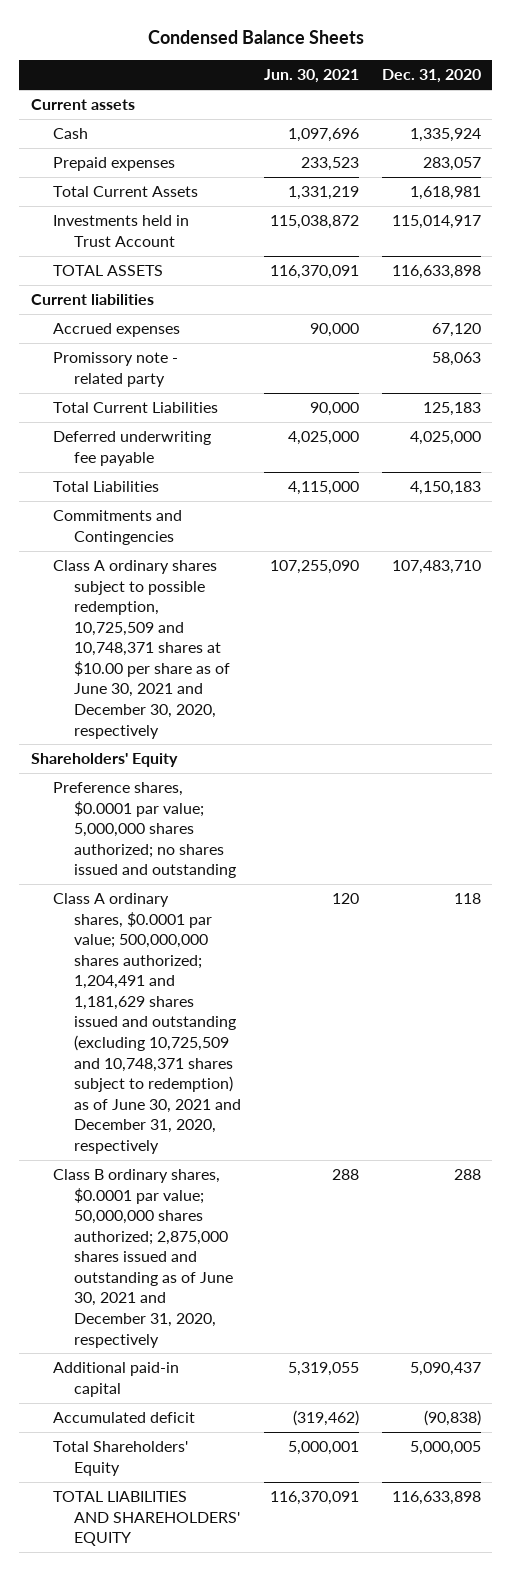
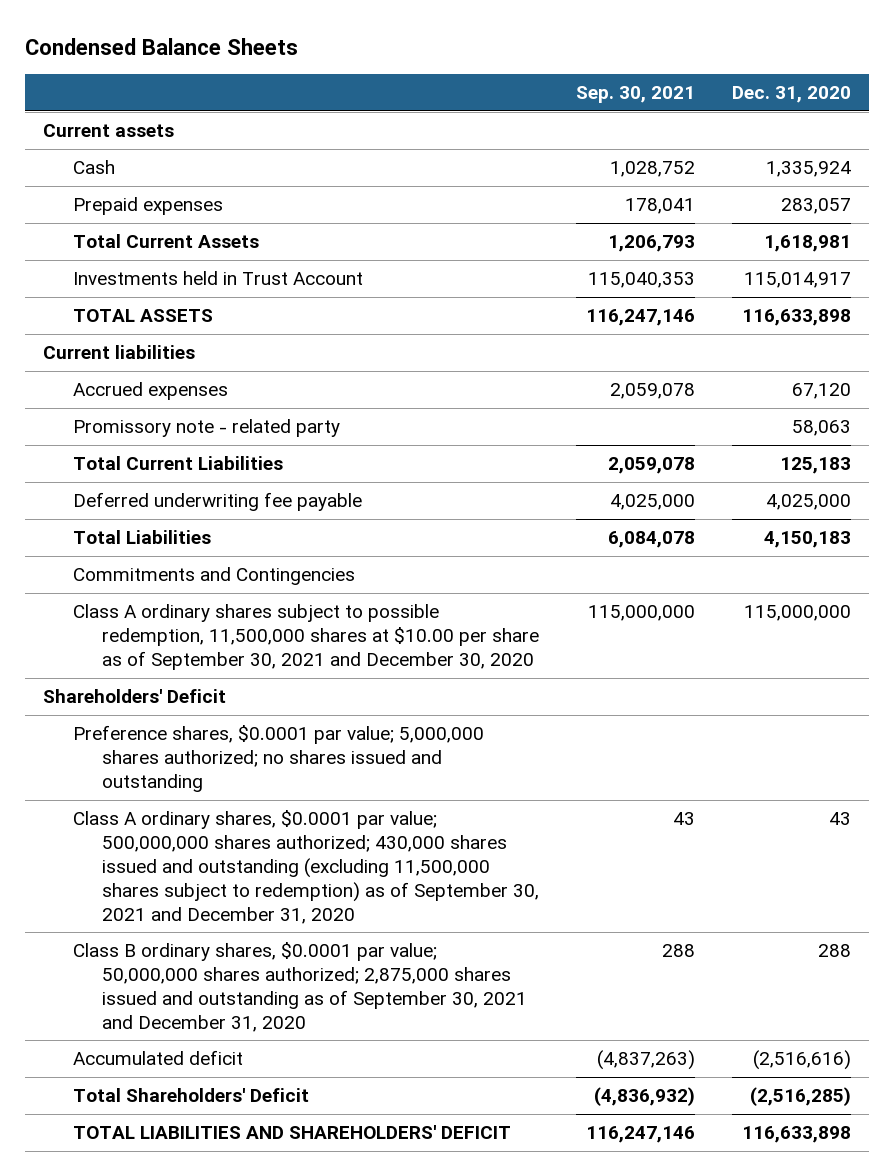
[264,69,360,84] Jun. 30, 2021 -> none
none -> [575,86,695,104] Sep. 30, 2021
[52,560,231,739] Class A ordinary shares subject to possible redemption, 10,725,509 and 10,748,371 shares at $10.00 per share as of June 30, 2021 and December 30, 2020, respectively -> [72,604,540,670] Class A ordinary shares subject to possible redemption, 11,500,000 shares at $10.00 per share as of September 30, 2021 and December 30, 2020
[391,560,481,575] 107,483,710 -> [743,605,851,622] 115,000,000
[30,753,178,768] Shareholders' Equity -> [43,689,227,704] Shareholders' Deficit
[52,1362,179,1397] Additional paid-in capital -> none
[52,893,242,1154] Class A ordinary shares, $0.0001 par value; 500,000,000 shares authorized; 1,204,491 and 1,181,629 shares issued and outstanding (excluding 10,725,509 and 10,748,371 shares subject to redemption) as of June 30, 2021 and December 31, 2020, respectively -> [72,810,540,924] Class A ordinary shares, $0.0001 par value; 500,000,000 shares authorized; 430,000 shares issued and outstanding (excluding 11,500,000 shares subject to redemption) as of September 30, 2021 and December 31, 2020
[453,893,481,905] 118 -> [828,812,851,826] 43
[52,1169,234,1348] Class B ordinary shares, $0.0001 par value; 50,000,000 shares authorized; 2,875,000 shares issued and outstanding as of June 30, 2021 and December 31, 2020, respectively -> [72,942,528,1032] Class B ordinary shares, $0.0001 par value; 50,000,000 shares authorized; 2,875,000 shares issued and outstanding as of September 30, 2021 and December 31, 2020
[423,1410,481,1427] (90,838) -> [752,1050,851,1071] (2,516,616)
[52,1441,188,1476] Total Shareholders' Equity -> [72,1088,309,1103] Total Shareholders' Deficit
[409,1441,481,1456] 5,000,005 -> [749,1087,851,1107] (2,516,285)
[52,1491,241,1547] TOTAL LIABILITIES AND SHAREHOLDERS' EQUITY -> [72,1125,511,1140] TOTAL LIABILITIES AND SHAREHOLDERS' DEFICIT

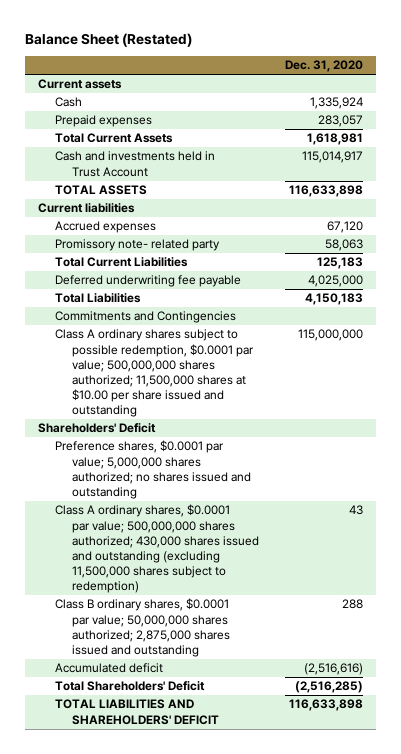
[24,37,298,55] Condensed Balance Sheets -> [24,32,192,47] Balance Sheet (Restated)
[575,86,695,104] Sep. 30, 2021 -> none
[72,271,363,286] Investments held in Trust Account -> [55,151,216,177] Cash and investments held in Trust Account
[72,419,340,438] Promissory note - related party -> [55,239,221,252] Promissory note- related party
[72,604,540,670] Class A ordinary shares subject to possible redemption, 11,500,000 shares at $10.00 per share as of September 30, 2021 and December 30, 2020 -> [55,329,254,418] Class A ordinary shares subject to possible redemption, $0.0001 par value; 500,000,000 shares authorized; 11,500,000 shares at $10.00 per share issued and outstanding
[72,810,540,924] Class A ordinary shares, $0.0001 par value; 500,000,000 shares authorized; 430,000 shares issued and outstanding (excluding 11,500,000 shares subject to redemption) as of September 30, 2021 and December 31, 2020 -> [55,504,259,594] Class A ordinary shares, $0.0001 par value; 500,000,000 shares authorized; 430,000 shares issued and outstanding (excluding 11,500,000 shares subject to redemption)
[72,942,528,1032] Class B ordinary shares, $0.0001 par value; 50,000,000 shares authorized; 2,875,000 shares issued and outstanding as of September 30, 2021 and December 31, 2020 -> [55,598,230,657] Class B ordinary shares, $0.0001 par value; 50,000,000 shares authorized; 2,875,000 shares issued and outstanding

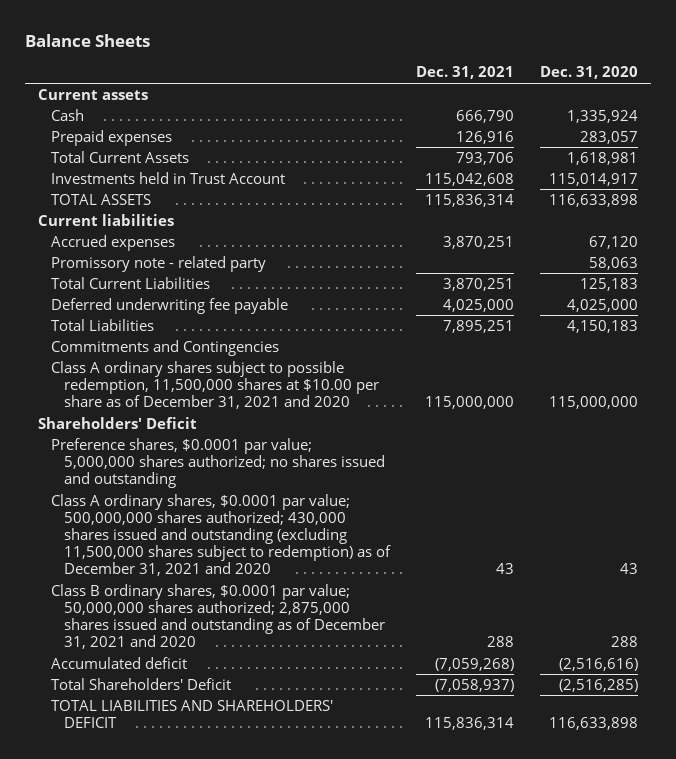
[24,32,192,47] Balance Sheet (Restated) -> [25,34,151,48] Balance Sheets
none -> [416,66,515,80] Dec. 31, 2021
[55,151,216,177] Cash and investments held in Trust Account -> [51,171,286,184] Investments held in Trust Account
[55,239,221,252] Promissory note- related party -> [51,255,267,272] Promissory note - related party
[55,329,254,418] Class A ordinary shares subject to possible redemption, $0.0001 par value; 500,000,000 shares authorized; 11,500,000 shares at $10.00 per share issued and outstanding -> [51,360,380,410] Class A ordinary shares subject to possible redemption, 11,500,000 shares at $10.00 per share as of December 31, 2021 and 2020
[55,504,259,594] Class A ordinary shares, $0.0001 par value; 500,000,000 shares authorized; 430,000 shares issued and outstanding (excluding 11,500,000 shares subject to redemption) -> [51,493,392,577] Class A ordinary shares, $0.0001 par value; 500,000,000 shares authorized; 430,000 shares issued and outstanding (excluding 11,500,000 shares subject to redemption) as of December 31, 2021 and 2020
[55,598,230,657] Class B ordinary shares, $0.0001 par value; 50,000,000 shares authorized; 2,875,000 shares issued and outstanding -> [51,583,386,650] Class B ordinary shares, $0.0001 par value; 50,000,000 shares authorized; 2,875,000 shares issued and outstanding as of December 31, 2021 and 2020

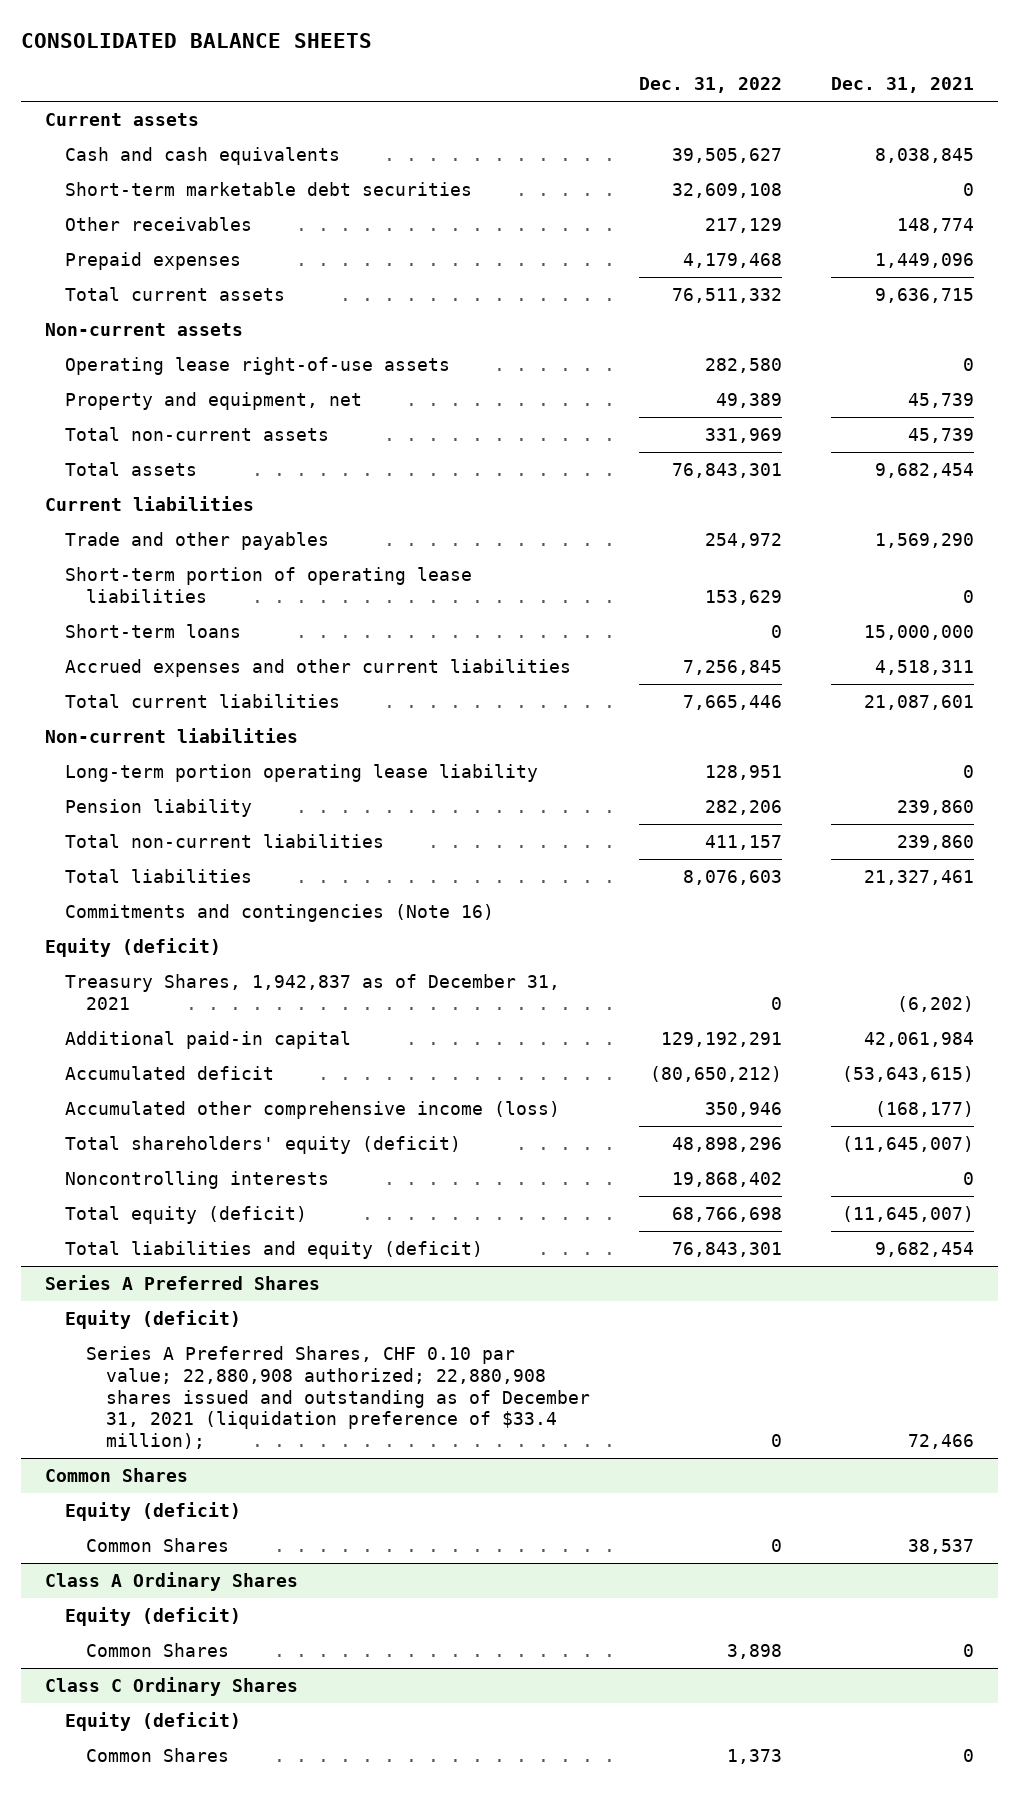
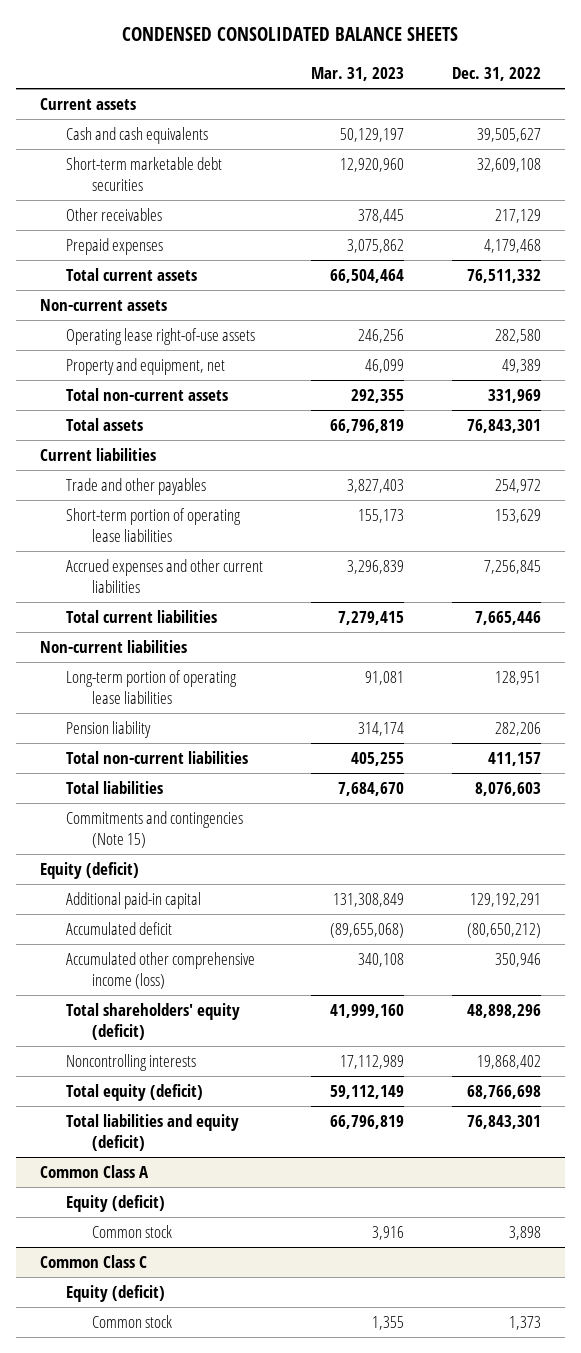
[20,32,372,48] CONSOLIDATED BALANCE SHEETS -> [122,27,459,42] CONDENSED CONSOLIDATED BALANCE SHEETS
[830,76,974,93] Dec. 31, 2021 -> none
none -> [311,66,405,81] Mar. 31, 2023
[65,624,242,639] Short-term loans -> none
[65,764,539,783] Long-term portion operating lease liability -> [66,669,238,704] Long-term portion of operating lease liabilities
[65,904,495,923] Commitments and contingencies (Note 16) -> [66,810,244,848] Commitments and contingencies (Note 15)
[65,974,561,1010] Treasury Shares, 1,942,837 as of December 31, 2021 -> none
[44,1275,320,1291] Series A Preferred Shares -> none
[65,1310,242,1330] Equity (deficit) -> none
[85,1346,591,1449] Series A Preferred Shares, CHF 0.10 par value; 22,880,908 authorized; 22,880,908 shares issued and outstanding as of December 31, 2021 (liquidation preference of $33.4 million); -> none
[44,1468,188,1483] Common Shares -> none
[65,1502,242,1522] Equity (deficit) -> none
[85,1538,229,1553] Common Shares -> none
[44,1572,298,1592] Class A Ordinary Shares -> [39,1164,149,1178] Common Class A
[85,1643,229,1658] Common Shares -> [92,1224,173,1238] Common stock
[44,1677,298,1697] Class C Ordinary Shares -> [39,1254,147,1268] Common Class C
[85,1748,229,1763] Common Shares -> [92,1314,173,1328] Common stock

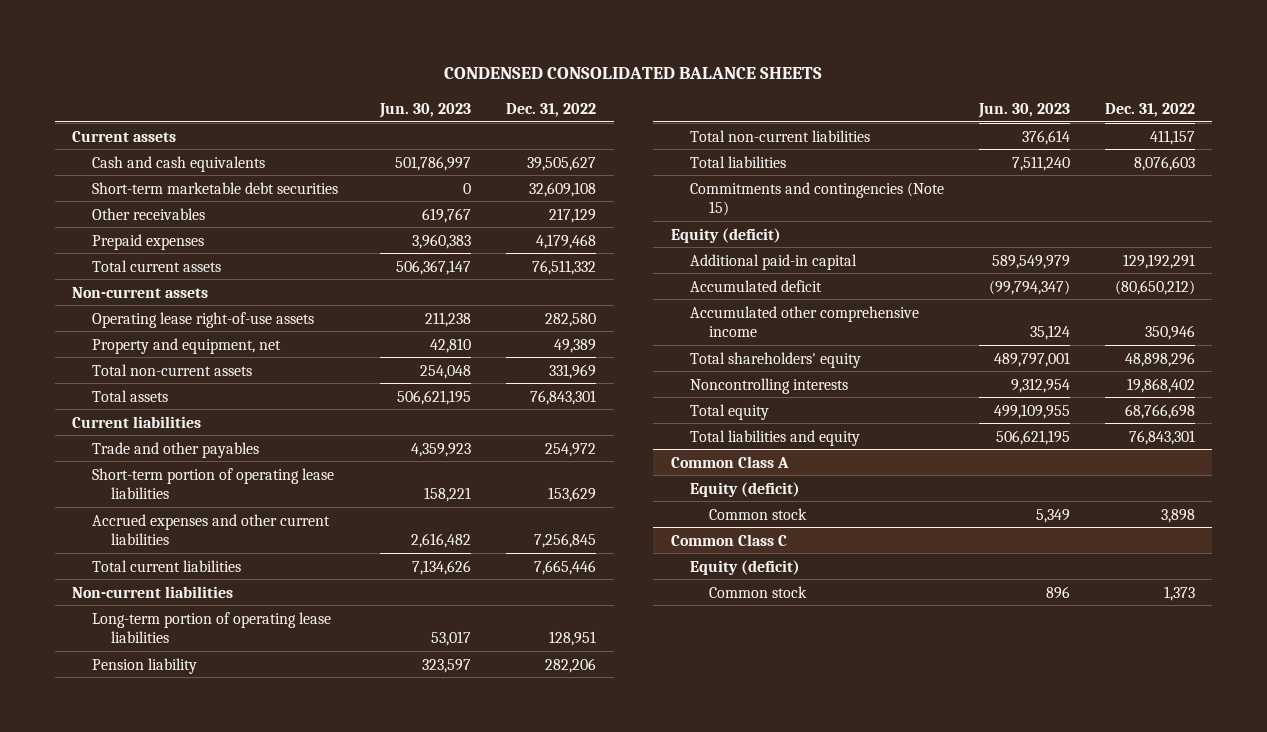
[311,66,405,81] Mar. 31, 2023 -> none
none -> [379,102,472,118] Jun. 30, 2023
[66,951,256,989] Accumulated other comprehensive income (loss) -> [689,305,919,338] Accumulated other comprehensive income
[66,1002,241,1040] Total shareholders' equity (deficit) -> [689,351,861,368] Total shareholders' equity
[66,1083,204,1101] Total equity (deficit) -> [689,403,769,420] Total equity
[66,1113,240,1151] Total liabilities and equity (deficit) -> [689,429,860,446] Total liabilities and equity

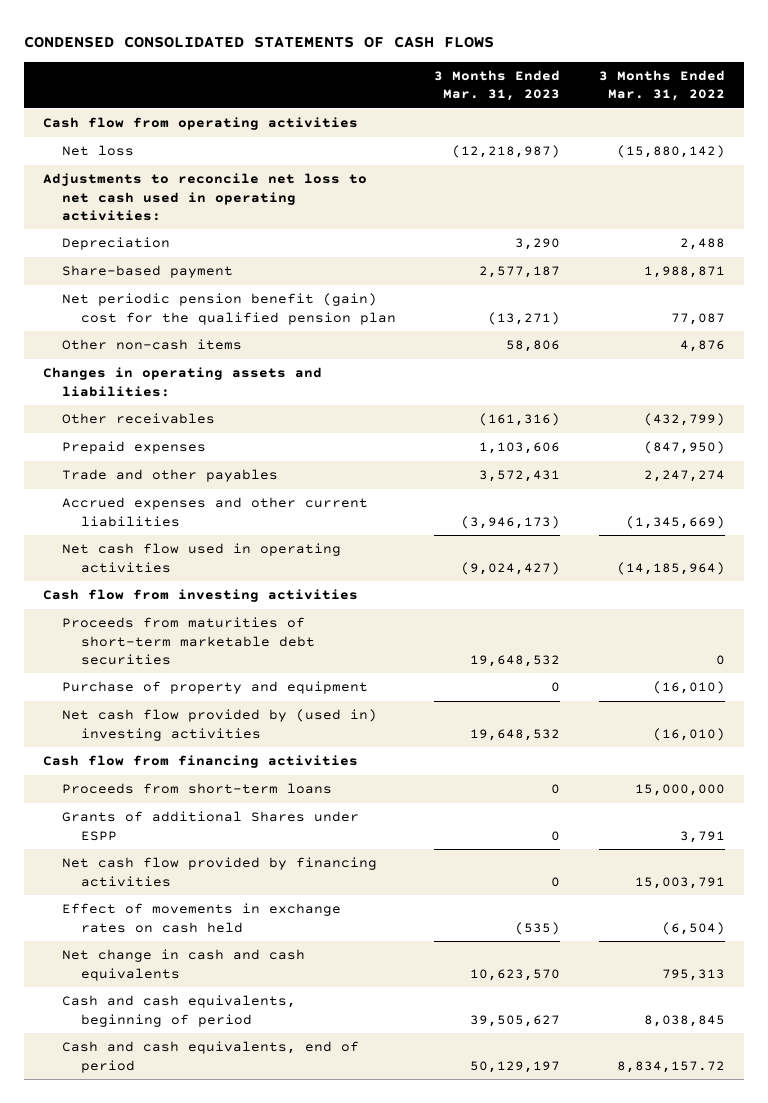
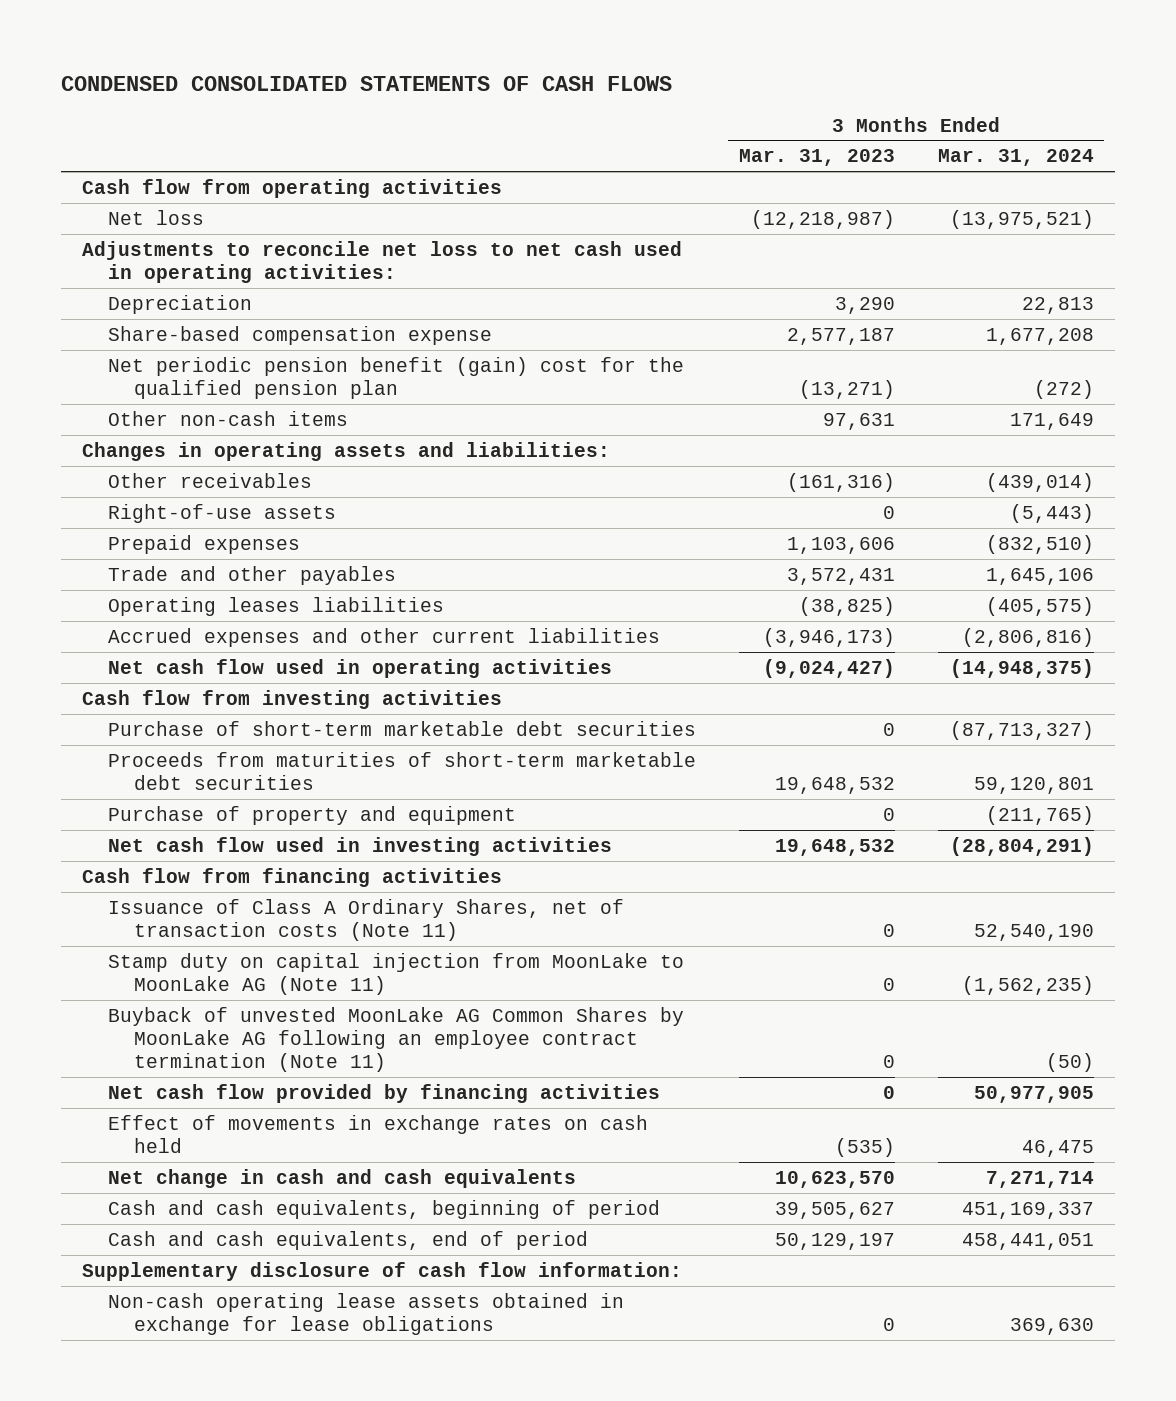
[598,69,725,102] 3 Months Ended Mar. 31, 2022 -> none
none -> [937,149,1094,167] Mar. 31, 2024
[62,265,234,279] Share-based payment -> [107,325,492,345] Share-based compensation expense
[506,340,561,353] 58,806 -> [822,412,895,430] 97,631
none -> [107,503,336,523] Right-of-use assets
none -> [107,596,444,616] Operating leases liabilities
none -> [107,720,696,736] Purchase of short-term marketable debt securities
[62,709,378,741] Net cash flow provided by (used in) investing activities -> [107,836,612,856] Net cash flow used in investing activities
[62,783,333,795] Proceeds from short-term loans -> none
[62,811,360,841] Grants of additional Shares under ESPP -> none
none -> [107,898,624,941] Issuance of Class A Ordinary Shares, net of transaction costs (Note 11)
none -> [107,952,684,995] Stamp duty on capital injection from MoonLake to MoonLake AG (Note 11)
none -> [107,1006,684,1073] Buyback of unvested MoonLake AG Common Shares by MoonLake AG following an employee contract termination (Note 11)
none -> [82,1261,683,1281] Supplementary disclosure of cash flow information:
none -> [107,1292,624,1335] Non-cash operating lease assets obtained in exchange for lease obligations

